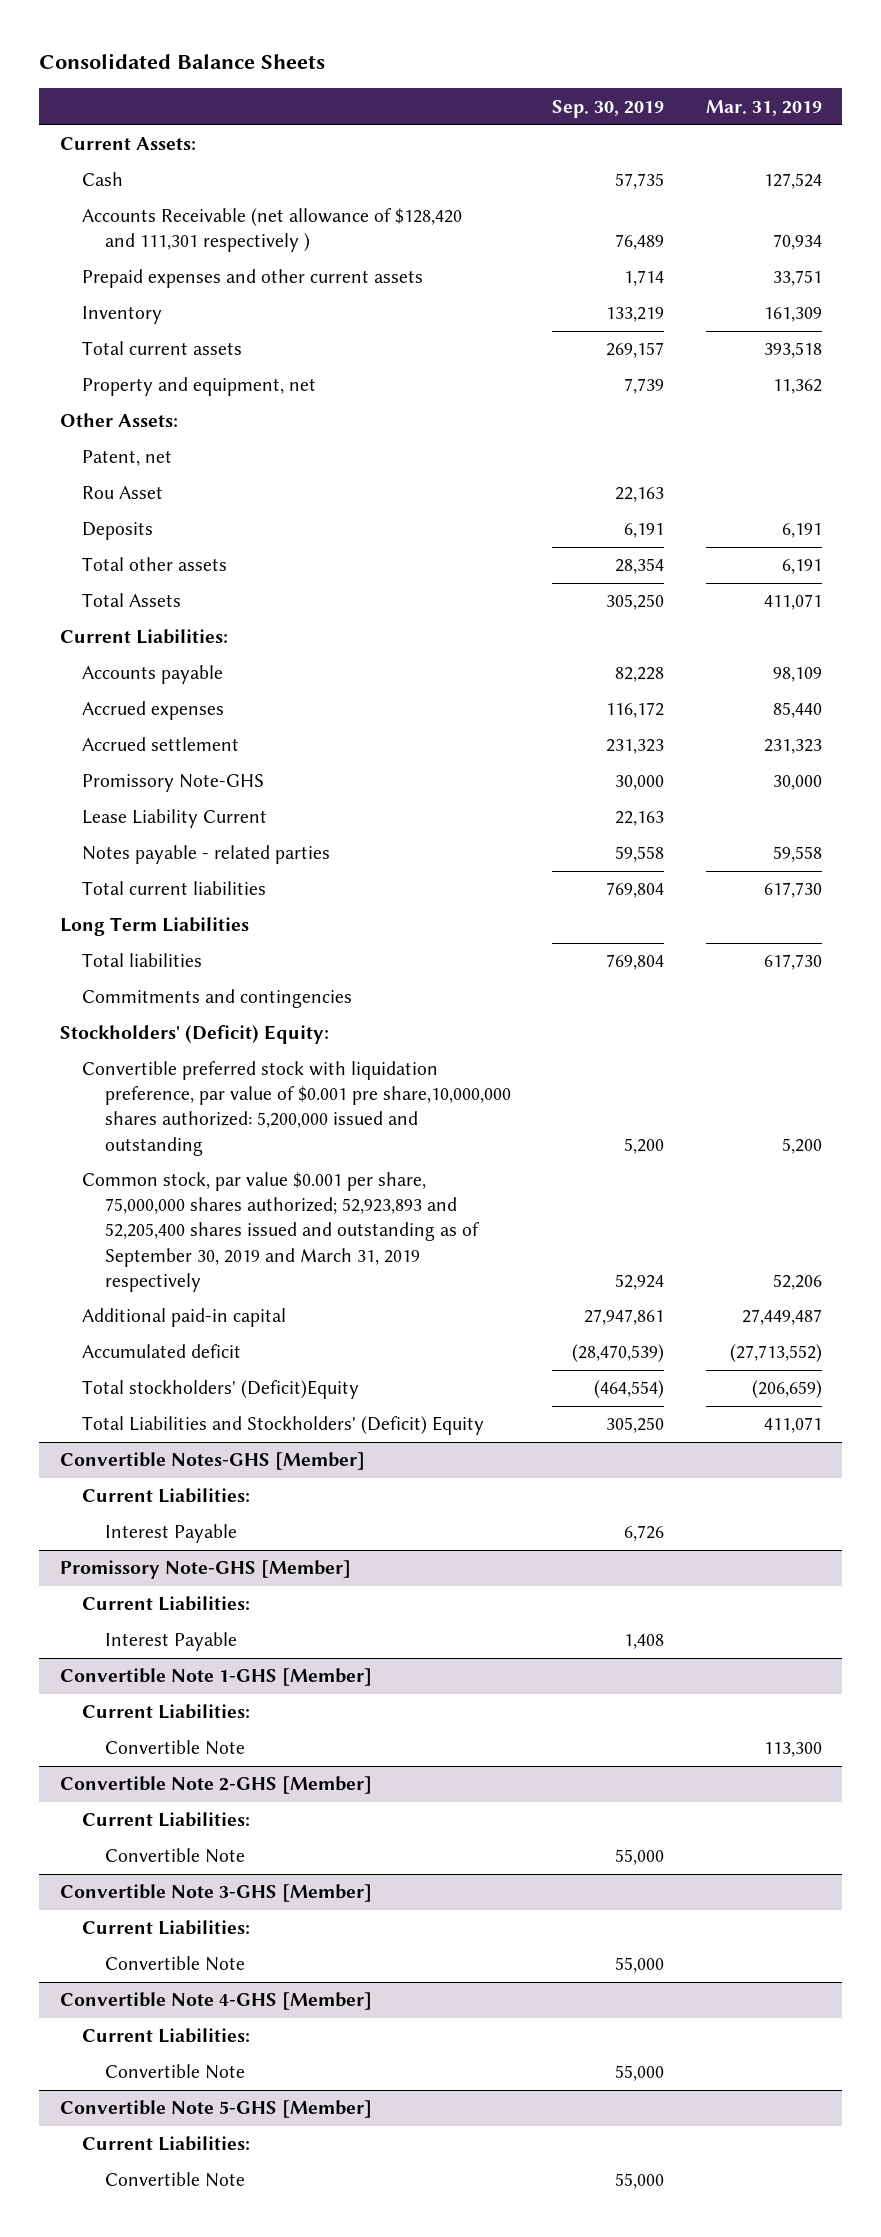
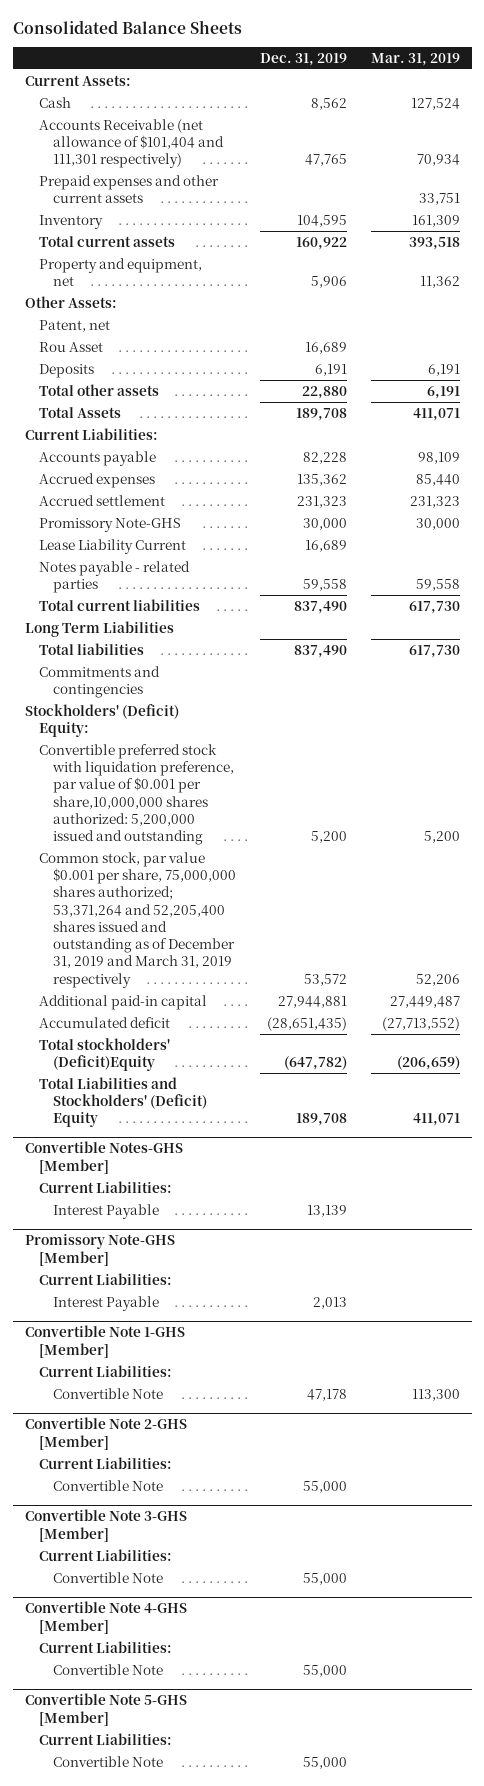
[552,99,665,118] Sep. 30, 2019 -> none
none -> [259,52,347,66] Dec. 31, 2019
[82,208,463,253] Accounts Receivable (net allowance of $128,420 and 111,301 respectively ) -> [38,118,224,169] Accounts Receivable (net allowance of $101,404 and 111,301 respectively)
[82,1061,512,1156] Convertible preferred stock with liquidation preference, par value of $0.001 pre share,10,000,000 shares authorized: 5,200,000 issued and outstanding -> [38,743,234,846] Convertible preferred stock with liquidation preference, par value of $0.001 per share,10,000,000 shares authorized: 5,200,000 issued and outstanding
[82,1172,481,1292] Common stock, par value $0.001 per share, 75,000,000 shares authorized; 52,923,893 and 52,205,400 shares issued and outstanding as of September 30, 2019 and March 31, 2019 respectively -> [38,851,236,988] Common stock, par value $0.001 per share, 75,000,000 shares authorized; 53,371,264 and 52,205,400 shares issued and outstanding as of December 31, 2019 and March 31, 2019 respectively

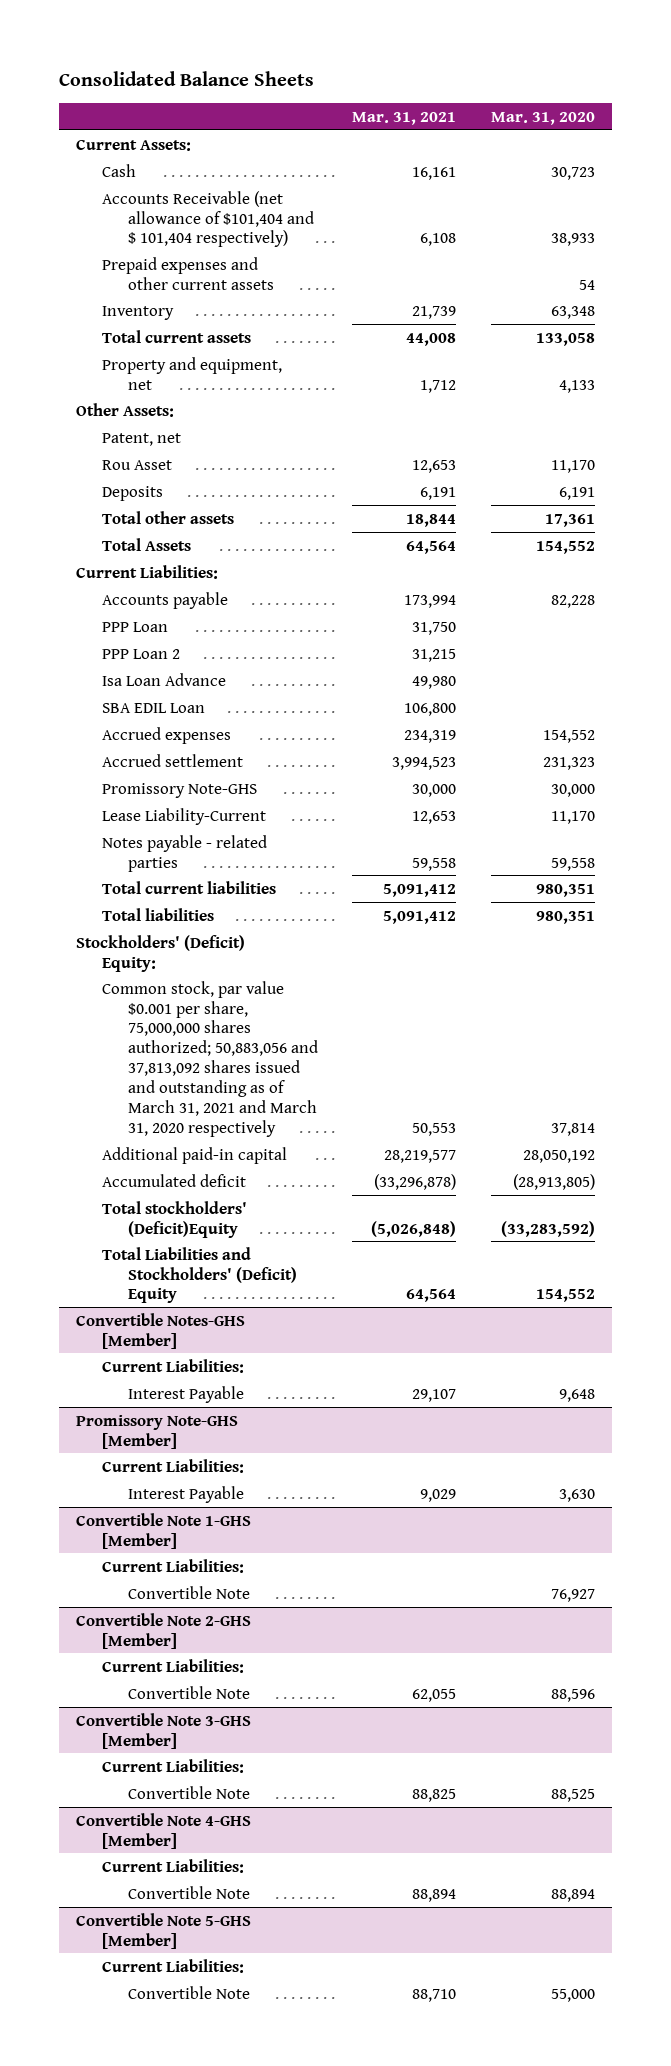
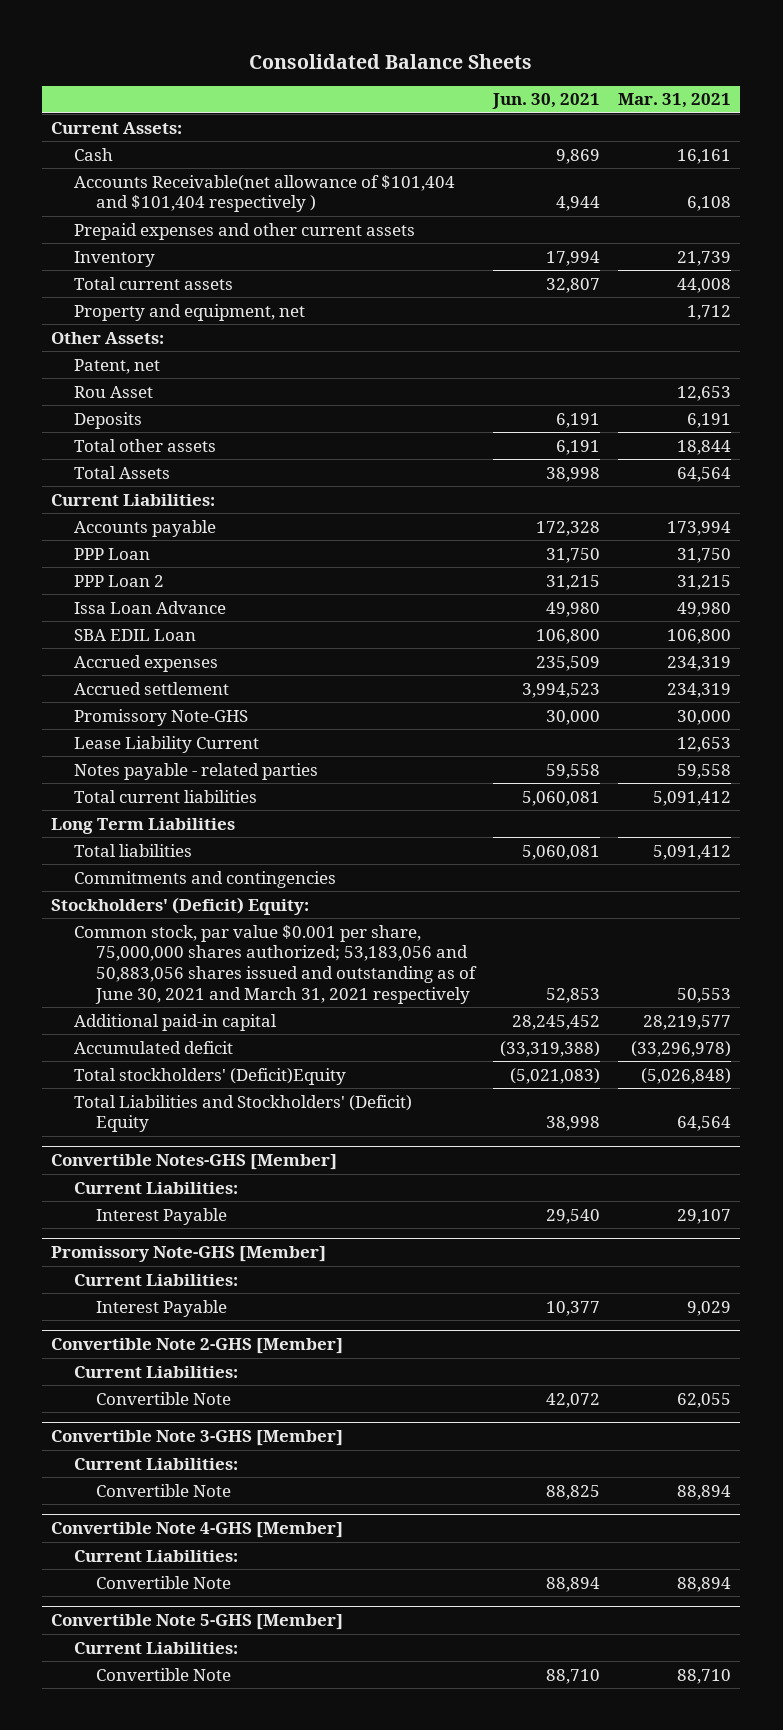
[490,111,595,125] Mar. 31, 2020 -> none
none -> [492,93,601,110] Jun. 30, 2021
[102,190,315,248] Accounts Receivable (net allowance of $101,404 and $ 101,404 respectively) -> [73,174,455,213] Accounts Receivable(net allowance of $101,404 and $101,404 respectively )
[102,672,227,686] Isa Loan Advance -> [73,600,226,614] Issa Loan Advance
[392,756,457,770] 3,994,523 -> [667,682,732,698] 234,319
[102,807,267,825] Lease Liability-Current -> [73,735,259,753] Lease Liability Current
none -> [51,817,236,834] Long Term Liabilities
none -> [73,870,336,888] Commitments and contingencies
[102,980,319,1138] Common stock, par value $0.001 per share, 75,000,000 shares authorized; 50,883,056 and 37,813,092 shares issued and outstanding as of March 31, 2021 and March 31, 2020 respectively -> [73,924,478,1004] Common stock, par value $0.001 per share, 75,000,000 shares authorized; 53,183,056 and 50,883,056 shares issued and outstanding as of June 30, 2021 and March 31, 2021 respectively
[374,1173,457,1190] (33,296,878) -> [631,1040,732,1057] (33,296,978)
[76,1512,252,1549] Convertible Note 1-GHS [Member] -> none
[102,1558,245,1573] Current Liabilities: -> none
[128,1585,251,1599] Convertible Note -> none
[412,1788,457,1802] 88,825 -> [677,1484,732,1500] 88,894

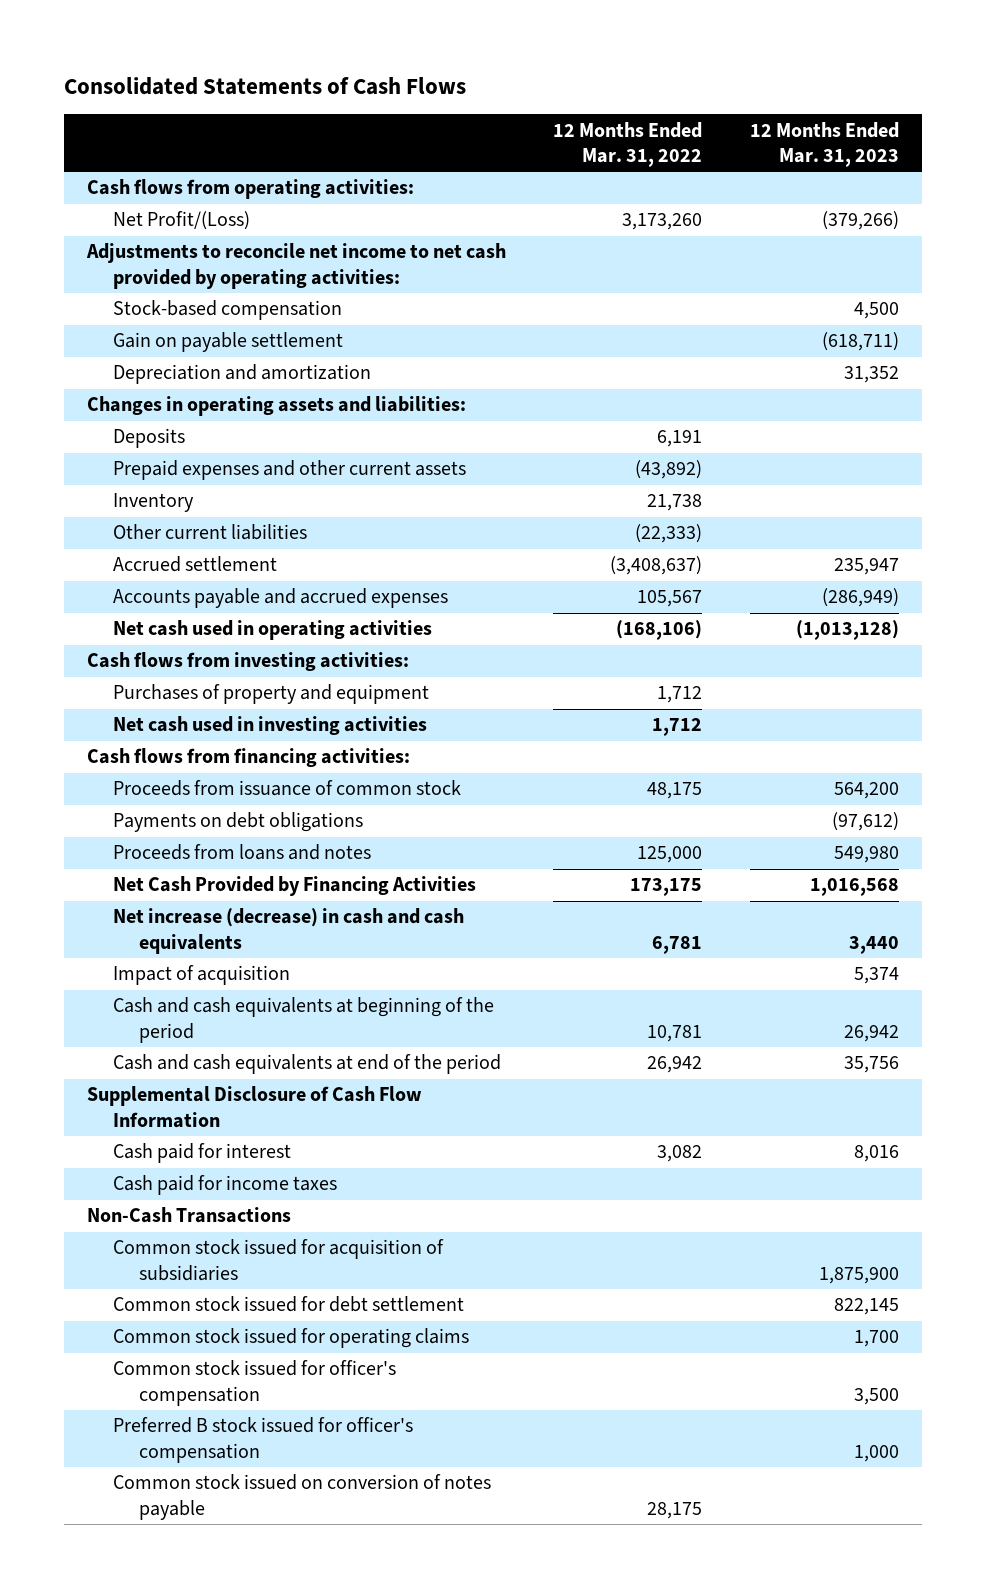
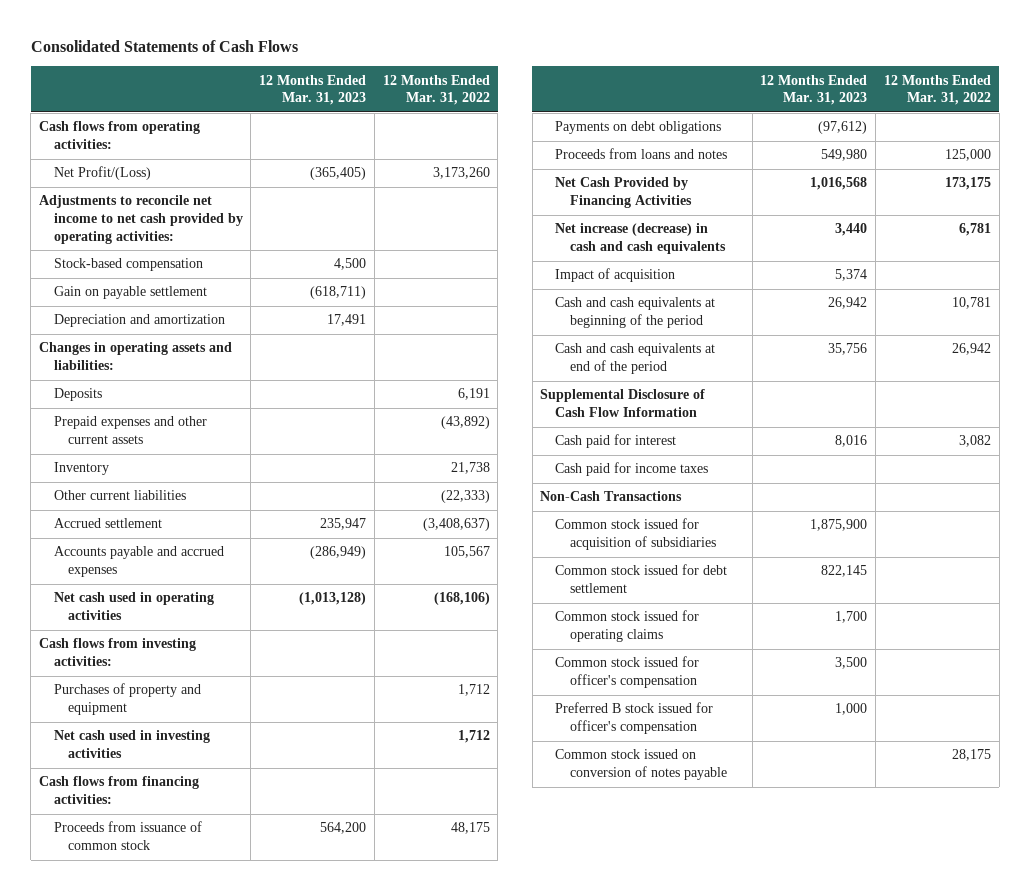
[821,211,899,231] (379,266) -> [310,167,367,181] (365,405)
[843,366,899,384] 31,352 -> [327,314,367,327] 17,491

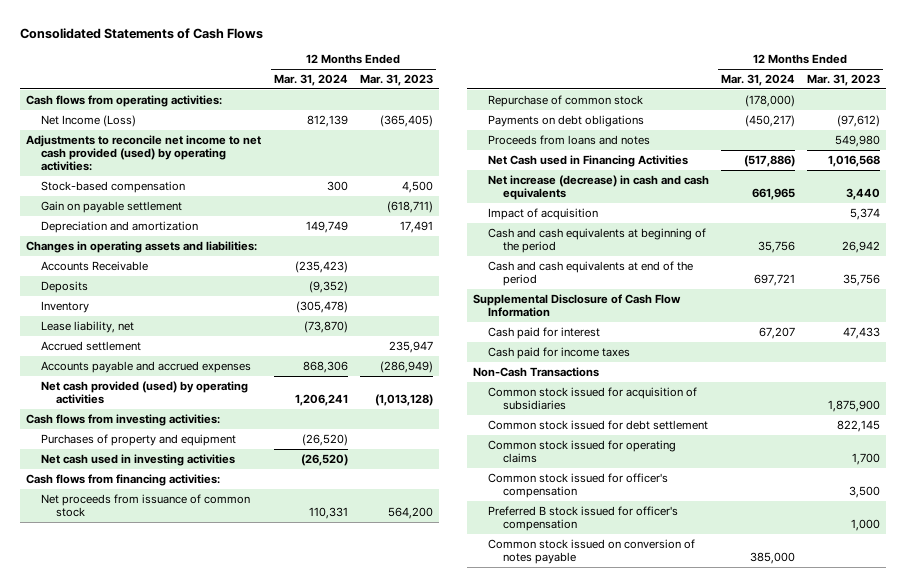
[382,74,490,106] 12 Months Ended Mar. 31, 2022 -> none
none -> [273,74,348,87] Mar. 31, 2024
[53,166,151,181] Net Profit/(Loss) -> [41,114,137,127] Net Income (Loss)
[39,195,243,244] Adjustments to reconcile net income to net cash provided by operating activities: -> [26,134,262,172] Adjustments to reconcile net income to net cash provided (used) by operating activities:
none -> [41,260,149,271] Accounts Receivable
[53,416,207,445] Prepaid expenses and other current assets -> none
[53,490,186,501] Other current liabilities -> none
none -> [41,320,135,333] Lease liability, net
[53,592,214,621] Net cash used in operating activities -> [41,380,249,405] Net cash provided (used) by operating activities
[53,821,202,851] Proceeds from issuance of common stock -> [41,493,251,518] Net proceeds from issuance of common stock
none -> [487,94,643,107] Repurchase of common stock
[555,177,692,209] Net Cash Provided by Financing Activities -> [487,154,688,167] Net Cash used in Financing Activities
[835,435,868,448] 8,016 -> [842,326,880,339] 47,433

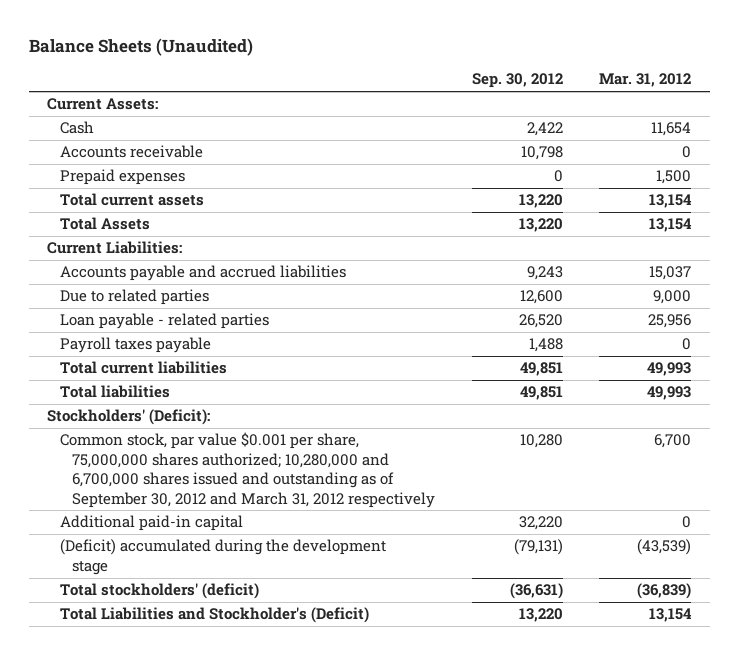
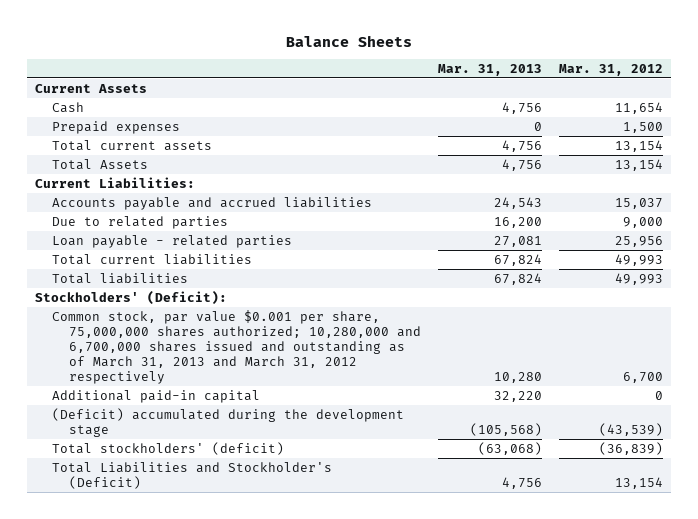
[28,37,253,56] Balance Sheets (Unaudited) -> [286,34,413,47] Balance Sheets
[471,73,563,89] Sep. 30, 2012 -> none
none -> [437,64,542,77] Mar. 31, 2013
[47,98,159,111] Current Assets: -> [35,83,148,93] Current Assets
[59,145,203,159] Accounts receivable -> none
[59,337,211,354] Payroll taxes payable -> none
[59,432,436,508] Common stock, par value $0.001 per share, 75,000,000 shares authorized; 10,280,000 and 6,700,000 shares issued and outstanding as of September 30, 2012 and March 31, 2012 respectively -> [52,309,421,384] Common stock, par value $0.001 per share, 75,000,000 shares authorized; 10,280,000 and 6,700,000 shares issued and outstanding as of March 31, 2013 and March 31, 2012 respectively

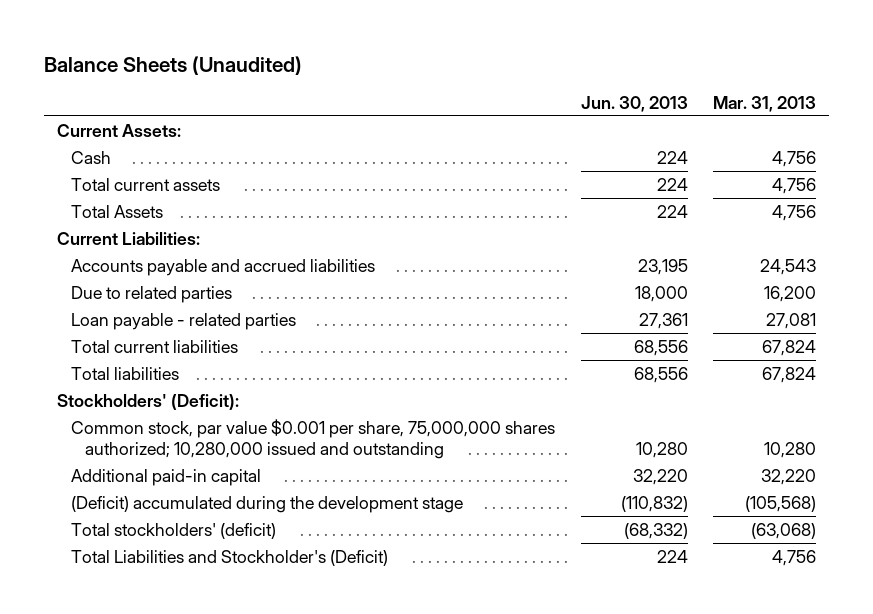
[286,34,413,47] Balance Sheets -> [44,55,303,75] Balance Sheets (Unaudited)
[558,64,663,77] Mar. 31, 2012 -> none
none -> [580,96,688,113] Jun. 30, 2013
[35,83,148,93] Current Assets -> [57,123,182,137] Current Assets:
[52,120,181,134] Prepaid expenses -> none
[52,309,421,384] Common stock, par value $0.001 per share, 75,000,000 shares authorized; 10,280,000 and 6,700,000 shares issued and outstanding as of March 31, 2013 and March 31, 2012 respectively -> [70,418,555,459] Common stock, par value $0.001 per share, 75,000,000 shares authorized; 10,280,000 issued and outstanding

